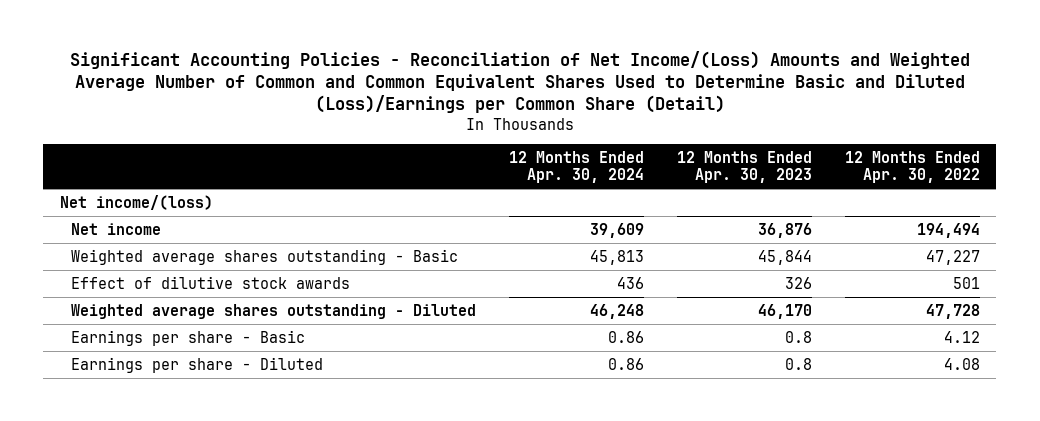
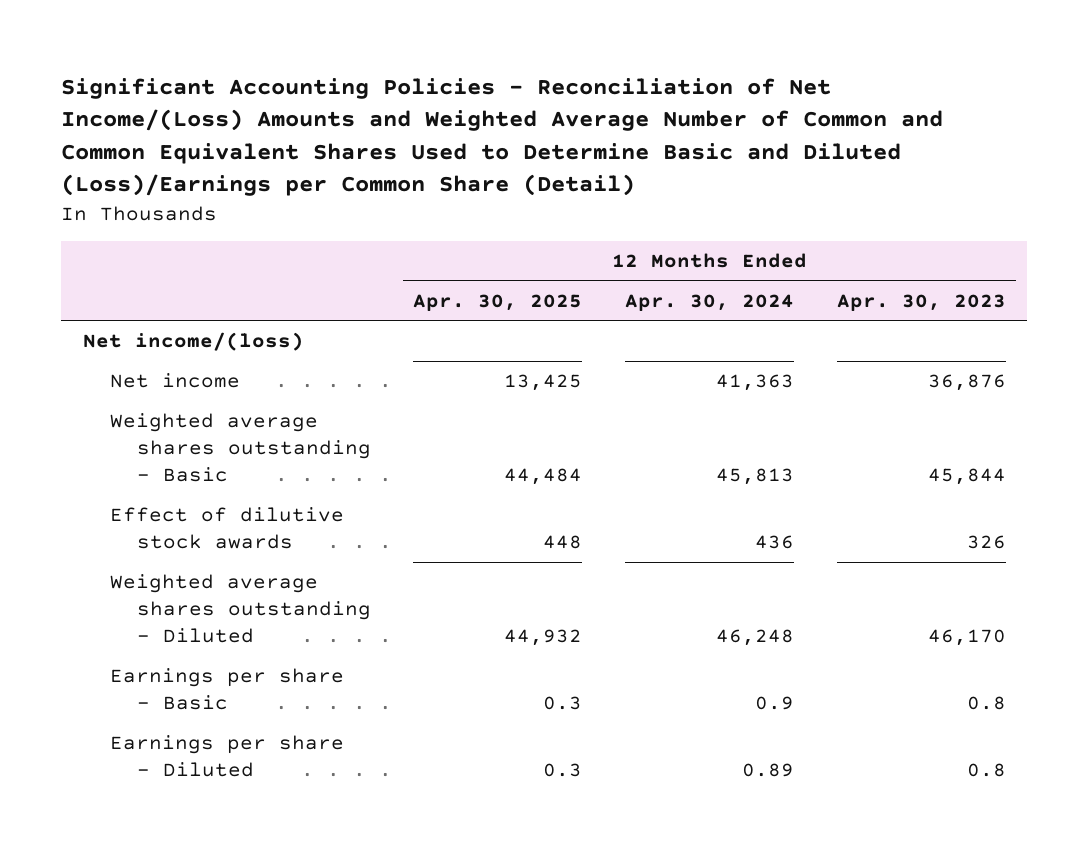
[844,151,980,183] 12 Months Ended Apr. 30, 2022 -> none
none -> [413,293,583,311] Apr. 30, 2025
[589,222,644,238] 39,609 -> [716,374,795,392] 41,363
[607,330,644,343] 0.86 -> [755,696,795,711] 0.9
[607,357,644,370] 0.86 -> [742,763,795,778] 0.89

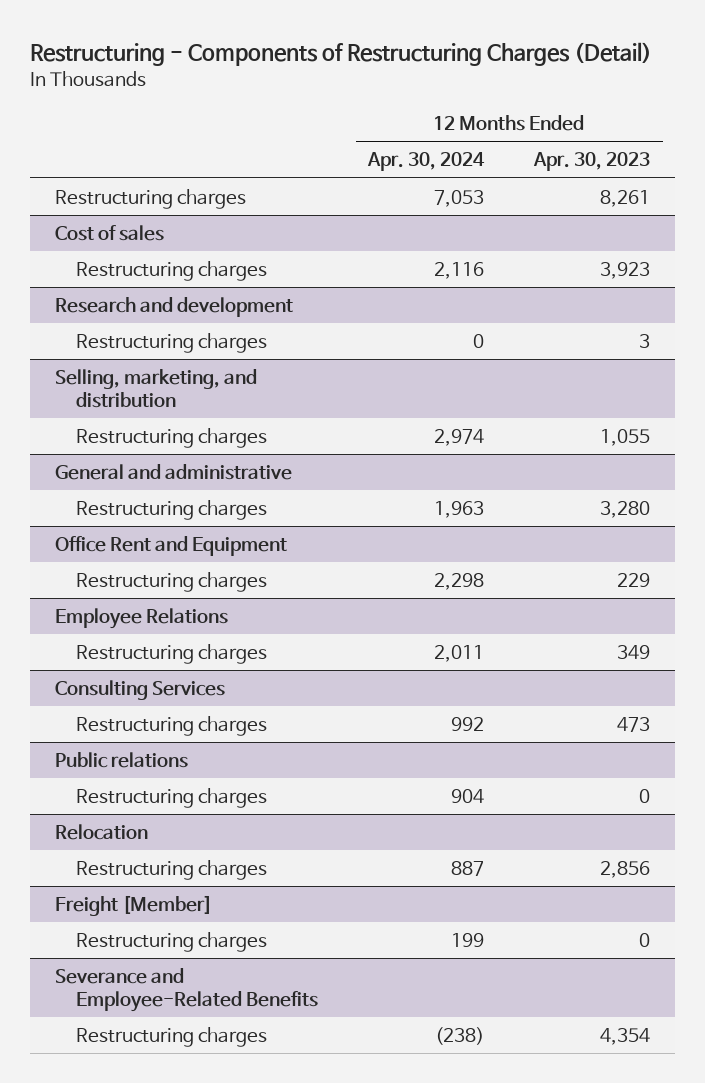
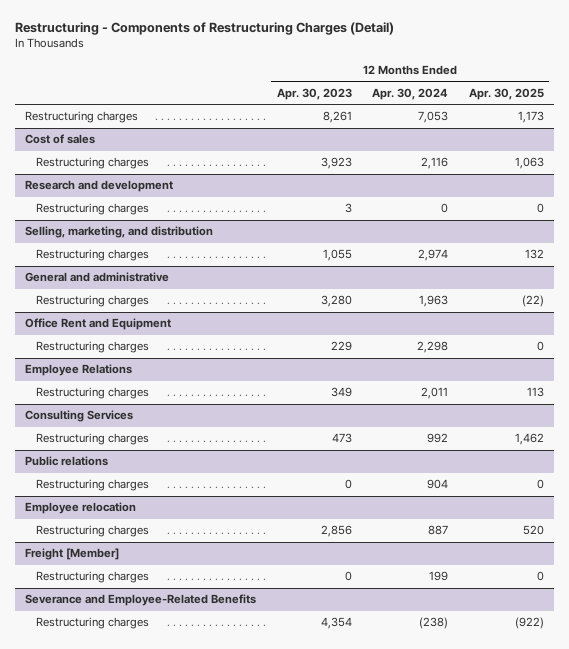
none -> [469,87,545,100] Apr. 30, 2025
[54,824,148,841] Relocation -> [24,502,136,515] Employee relocation

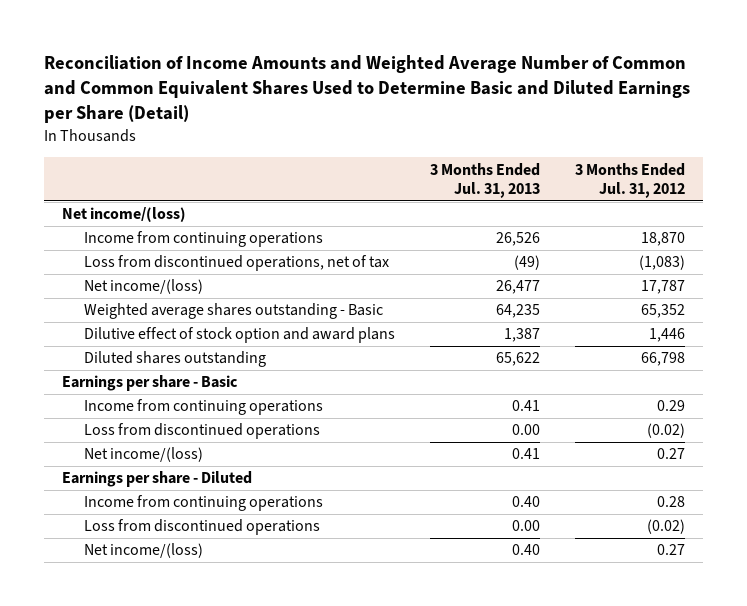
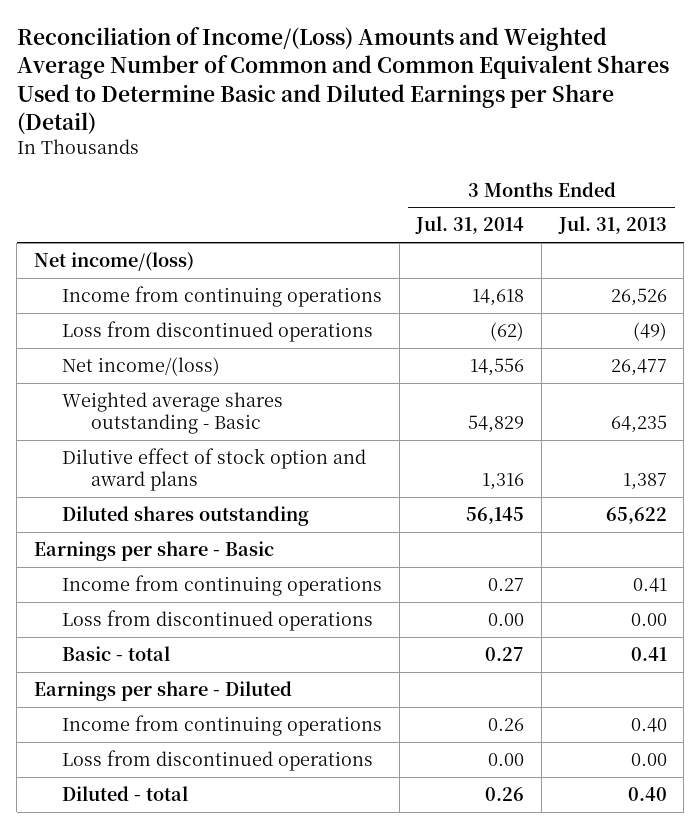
[44,55,691,124] Reconciliation of Income Amounts and Weighted Average Number of Common and Common Equivalent Shares Used to Determine Basic and Diluted Earnings per Share (Detail) -> [16,26,669,134] Reconciliation of Income/(Loss) Amounts and Weighted Average Number of Common and Common Equivalent Shares Used to Determine Basic and Diluted Earnings per Share (Detail)
[575,162,686,199] 3 Months Ended Jul. 31, 2012 -> none
none -> [415,216,525,235] Jul. 31, 2014
[83,255,389,272] Loss from discontinued operations, net of tax -> [62,321,374,343] Loss from discontinued operations
[83,447,203,463] Net income/(loss) -> [62,646,171,662] Basic - total
[83,543,203,559] Net income/(loss) -> [62,786,189,802] Diluted - total

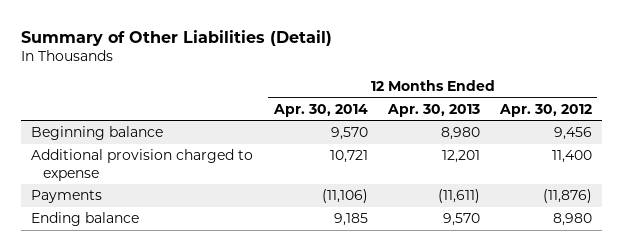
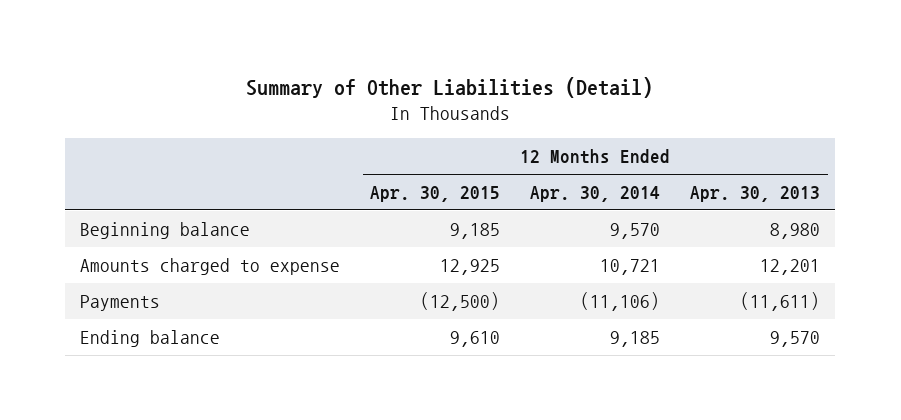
[498,103,592,117] Apr. 30, 2012 -> none
none -> [370,185,501,202] Apr. 30, 2015
[31,149,254,181] Additional provision charged to expense -> [80,257,341,275] Amounts charged to expense

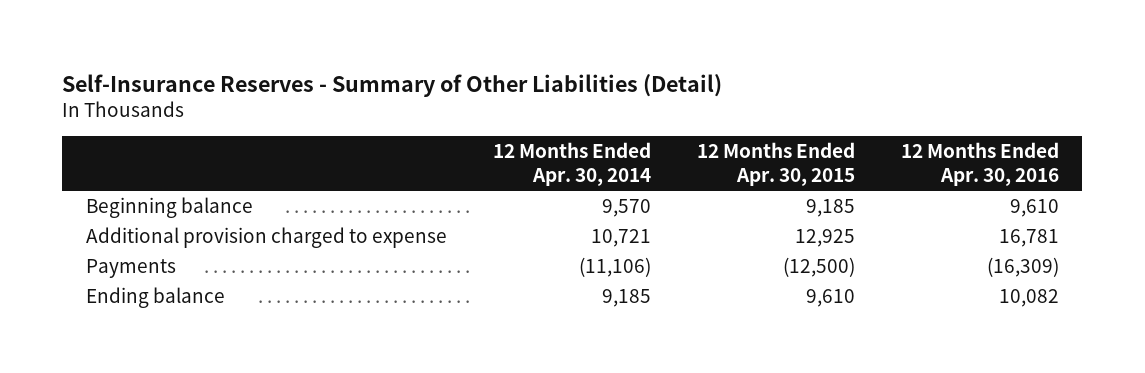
[246,77,654,99] Summary of Other Liabilities (Detail) -> [62,73,723,97] Self-Insurance Reserves - Summary of Other Liabilities (Detail)
[690,185,821,202] Apr. 30, 2013 -> none
none -> [901,141,1060,186] 12 Months Ended Apr. 30, 2016
[80,257,341,275] Amounts charged to expense -> [85,226,447,248] Additional provision charged to expense

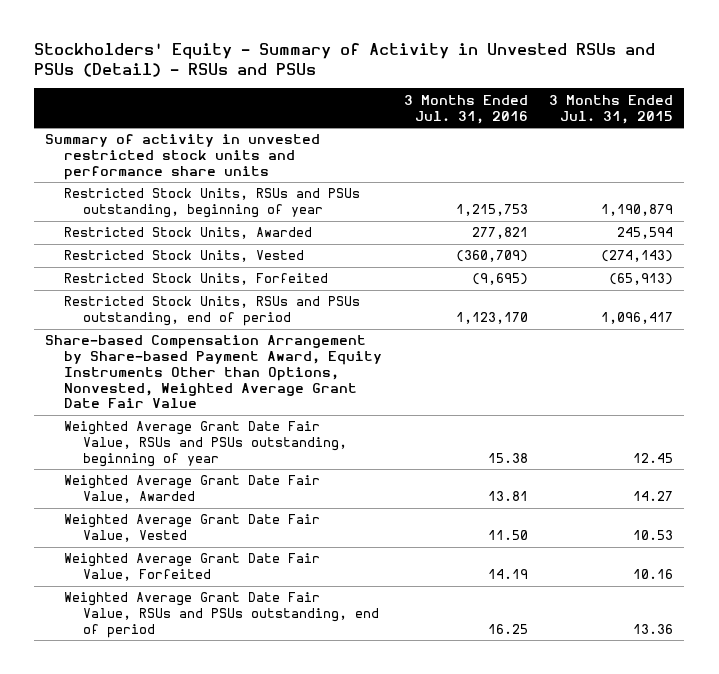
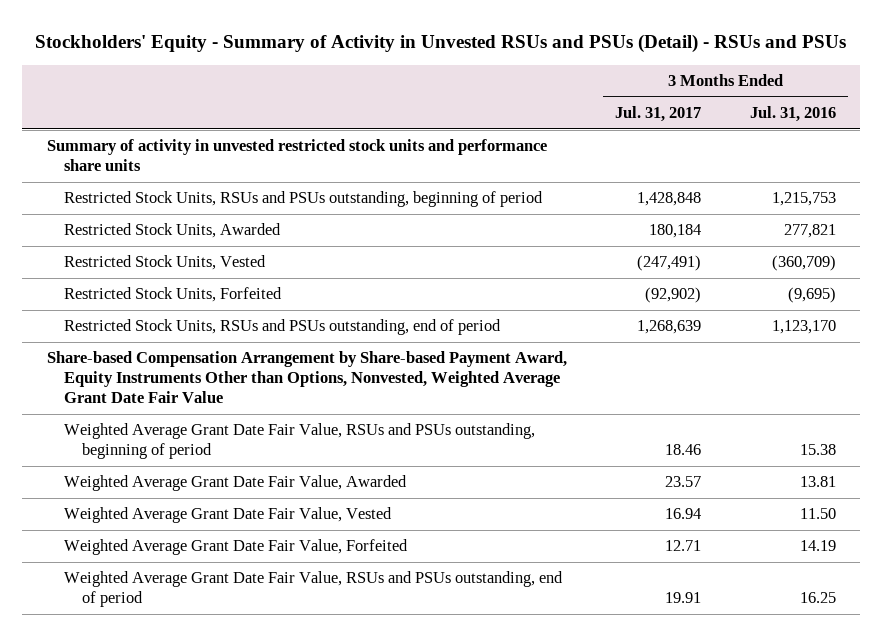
[549,94,674,124] 3 Months Ended Jul. 31, 2015 -> none
none -> [615,106,702,123] Jul. 31, 2017
[64,188,361,219] Restricted Stock Units, RSUs and PSUs outstanding, beginning of year -> [64,191,544,208] Restricted Stock Units, RSUs and PSUs outstanding, beginning of period
[64,421,348,467] Weighted Average Grant Date Fair Value, RSUs and PSUs outstanding, beginning of year -> [64,423,536,460] Weighted Average Grant Date Fair Value, RSUs and PSUs outstanding, beginning of period

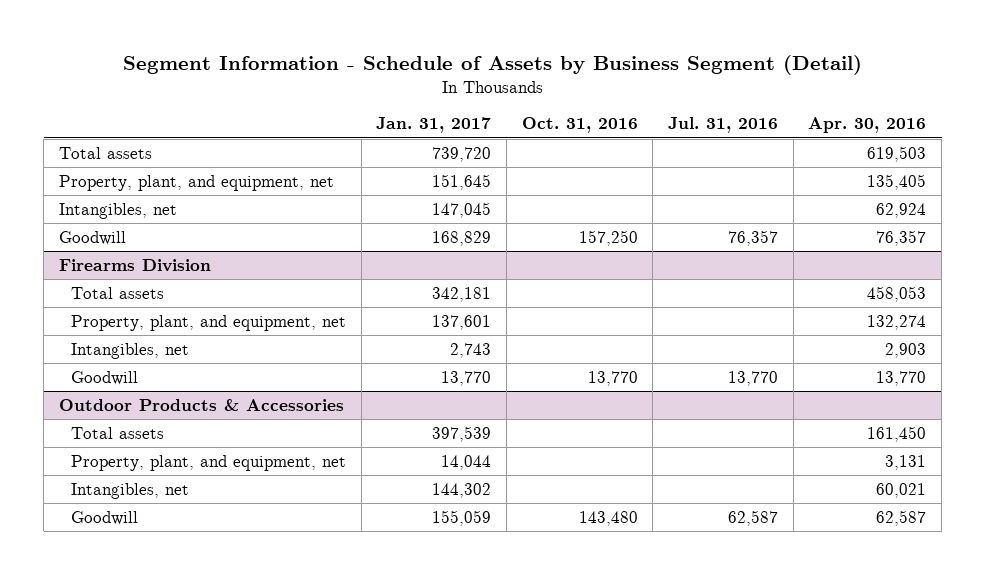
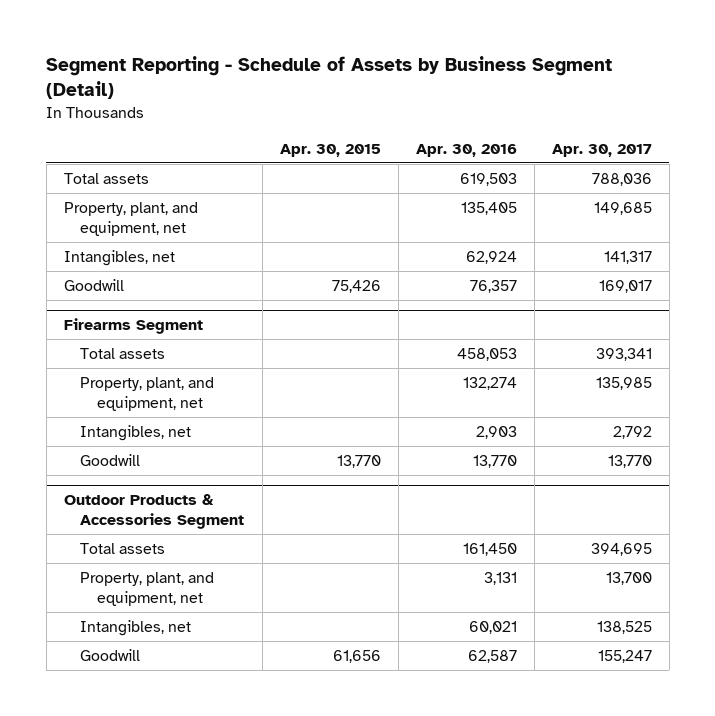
[122,54,862,75] Segment Information - Schedule of Assets by Business Segment (Detail) -> [46,55,613,99] Segment Reporting - Schedule of Assets by Business Segment (Detail)
[376,117,492,134] Jan. 31, 2017 -> none
[521,117,638,134] Oct. 31, 2016 -> none
[668,117,779,134] Jul. 31, 2016 -> none
none -> [279,143,381,157] Apr. 30, 2015
none -> [551,143,652,157] Apr. 30, 2017
[58,259,211,273] Firearms Division -> [63,318,203,335] Firearms Segment
[58,399,344,412] Outdoor Products & Accessories -> [63,494,245,530] Outdoor Products & Accessories Segment

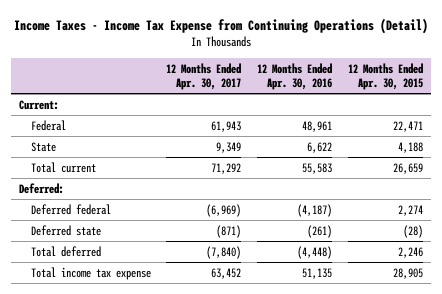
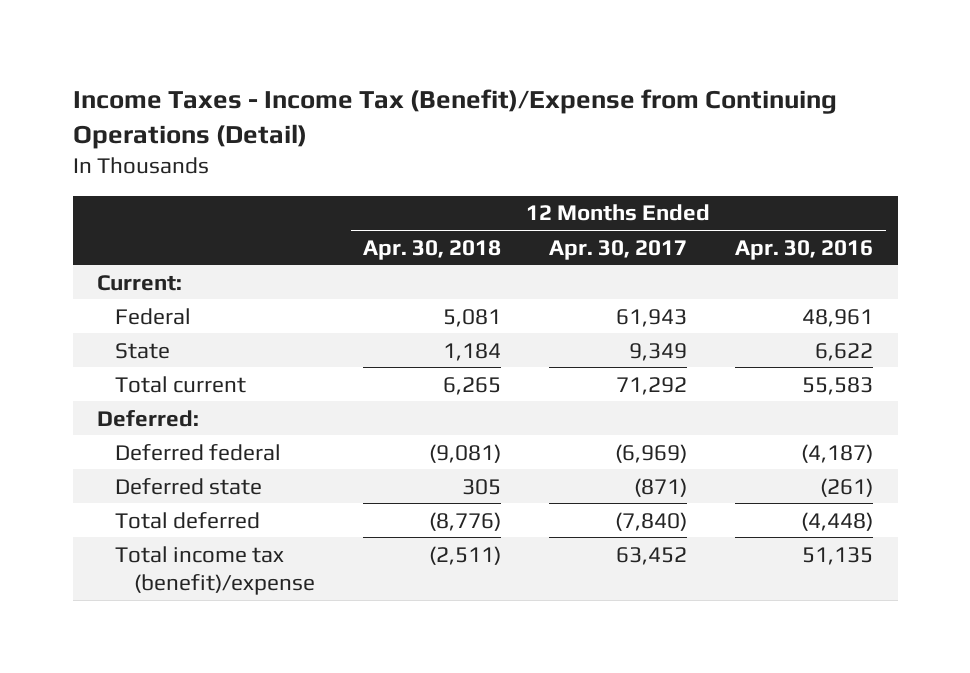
[14,17,429,34] Income Taxes - Income Tax Expense from Continuing Operations (Detail) -> [72,88,837,149] Income Taxes - Income Tax (Benefit)/Expense from Continuing Operations (Detail)
[347,62,423,90] 12 Months Ended Apr. 30, 2015 -> none
none -> [363,239,502,260] Apr. 30, 2018
[30,266,151,280] Total income tax expense -> [115,545,316,596] Total income tax (benefit)/expense

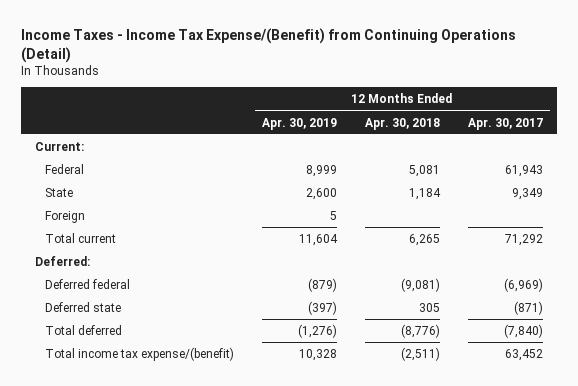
[72,88,837,149] Income Taxes - Income Tax (Benefit)/Expense from Continuing Operations (Detail) -> [20,27,516,63] Income Taxes - Income Tax Expense/(Benefit) from Continuing Operations (Detail)
[735,239,874,260] Apr. 30, 2016 -> none
none -> [261,117,337,130] Apr. 30, 2019
none -> [44,210,85,223] Foreign
[115,545,316,596] Total income tax (benefit)/expense -> [44,346,234,361] Total income tax expense/(benefit)

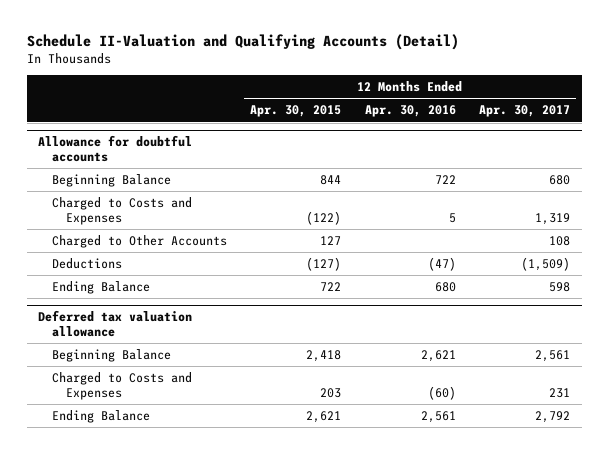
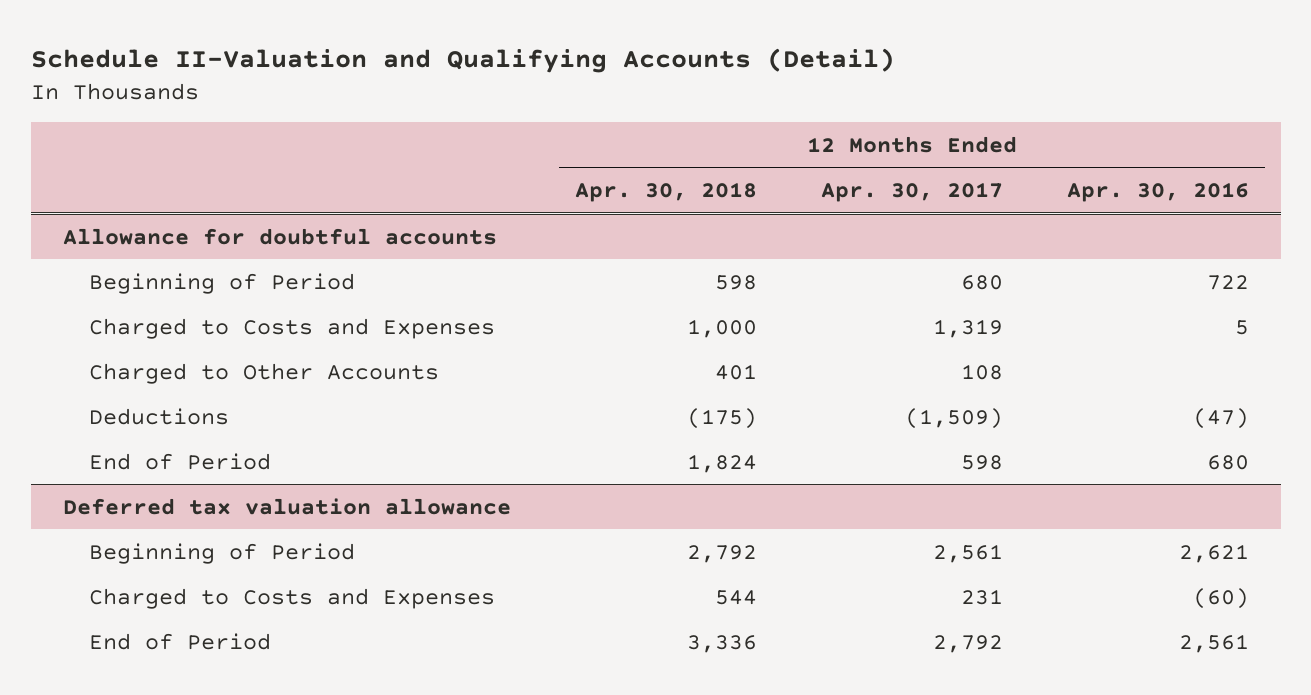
[250,105,342,118] Apr. 30, 2015 -> none
none -> [574,181,757,202] Apr. 30, 2018
[51,174,171,188] Beginning Balance -> [89,272,356,294] Beginning of Period
[51,281,150,295] Ending Balance -> [89,452,272,470] End of Period
[51,349,171,363] Beginning Balance -> [89,542,356,564] Beginning of Period
[51,410,150,424] Ending Balance -> [89,632,272,650] End of Period

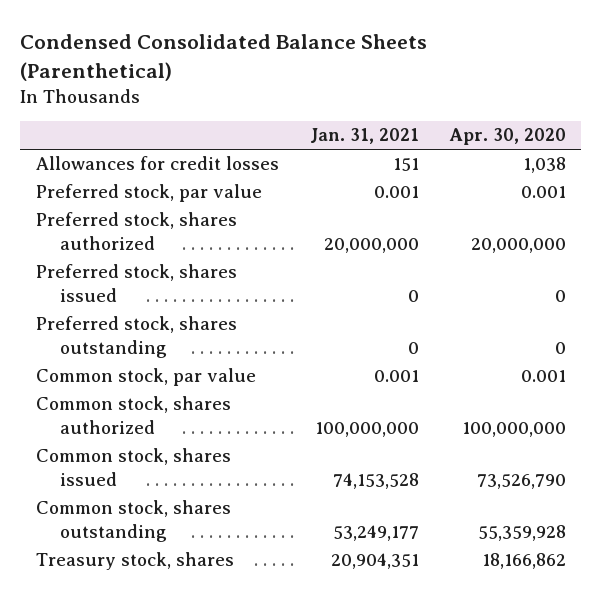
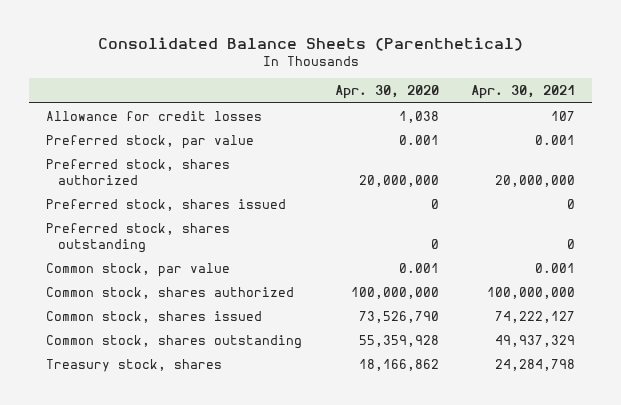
[20,34,428,81] Condensed Consolidated Balance Sheets (Parenthetical) -> [97,36,523,51] Consolidated Balance Sheets (Parenthetical)
[309,128,419,145] Jan. 31, 2021 -> none
none -> [471,85,576,100] Apr. 30, 2021
[35,156,279,171] Allowances for credit losses -> [45,110,262,121] Allowance for credit losses

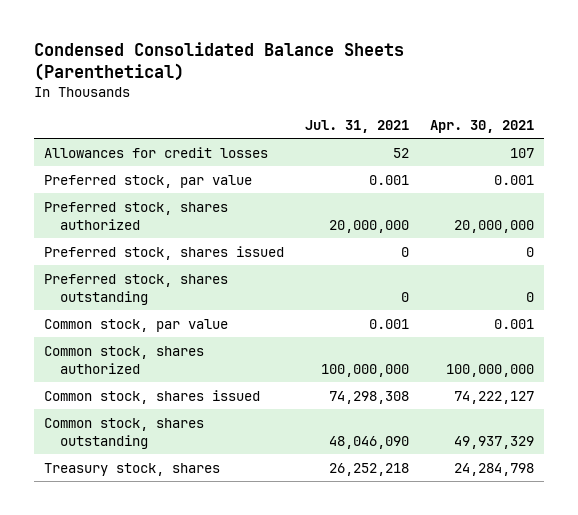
[97,36,523,51] Consolidated Balance Sheets (Parenthetical) -> [33,41,404,81] Condensed Consolidated Balance Sheets (Parenthetical)
[334,85,439,100] Apr. 30, 2020 -> none
none -> [305,119,410,133] Jul. 31, 2021
[45,110,262,121] Allowance for credit losses -> [44,146,269,158] Allowances for credit losses

